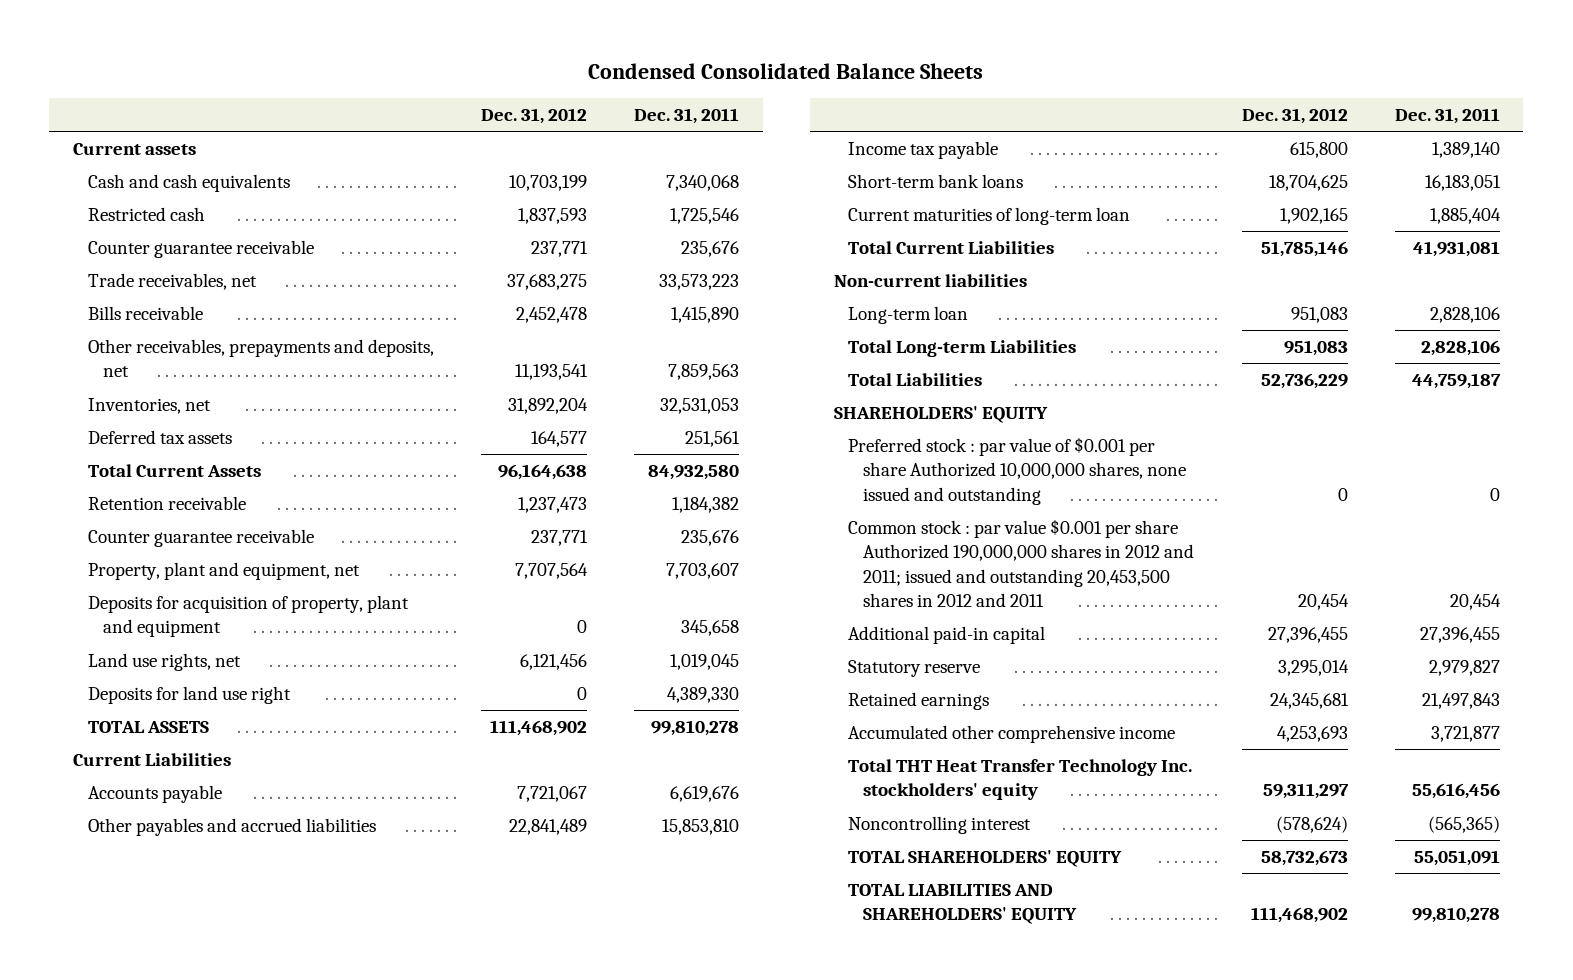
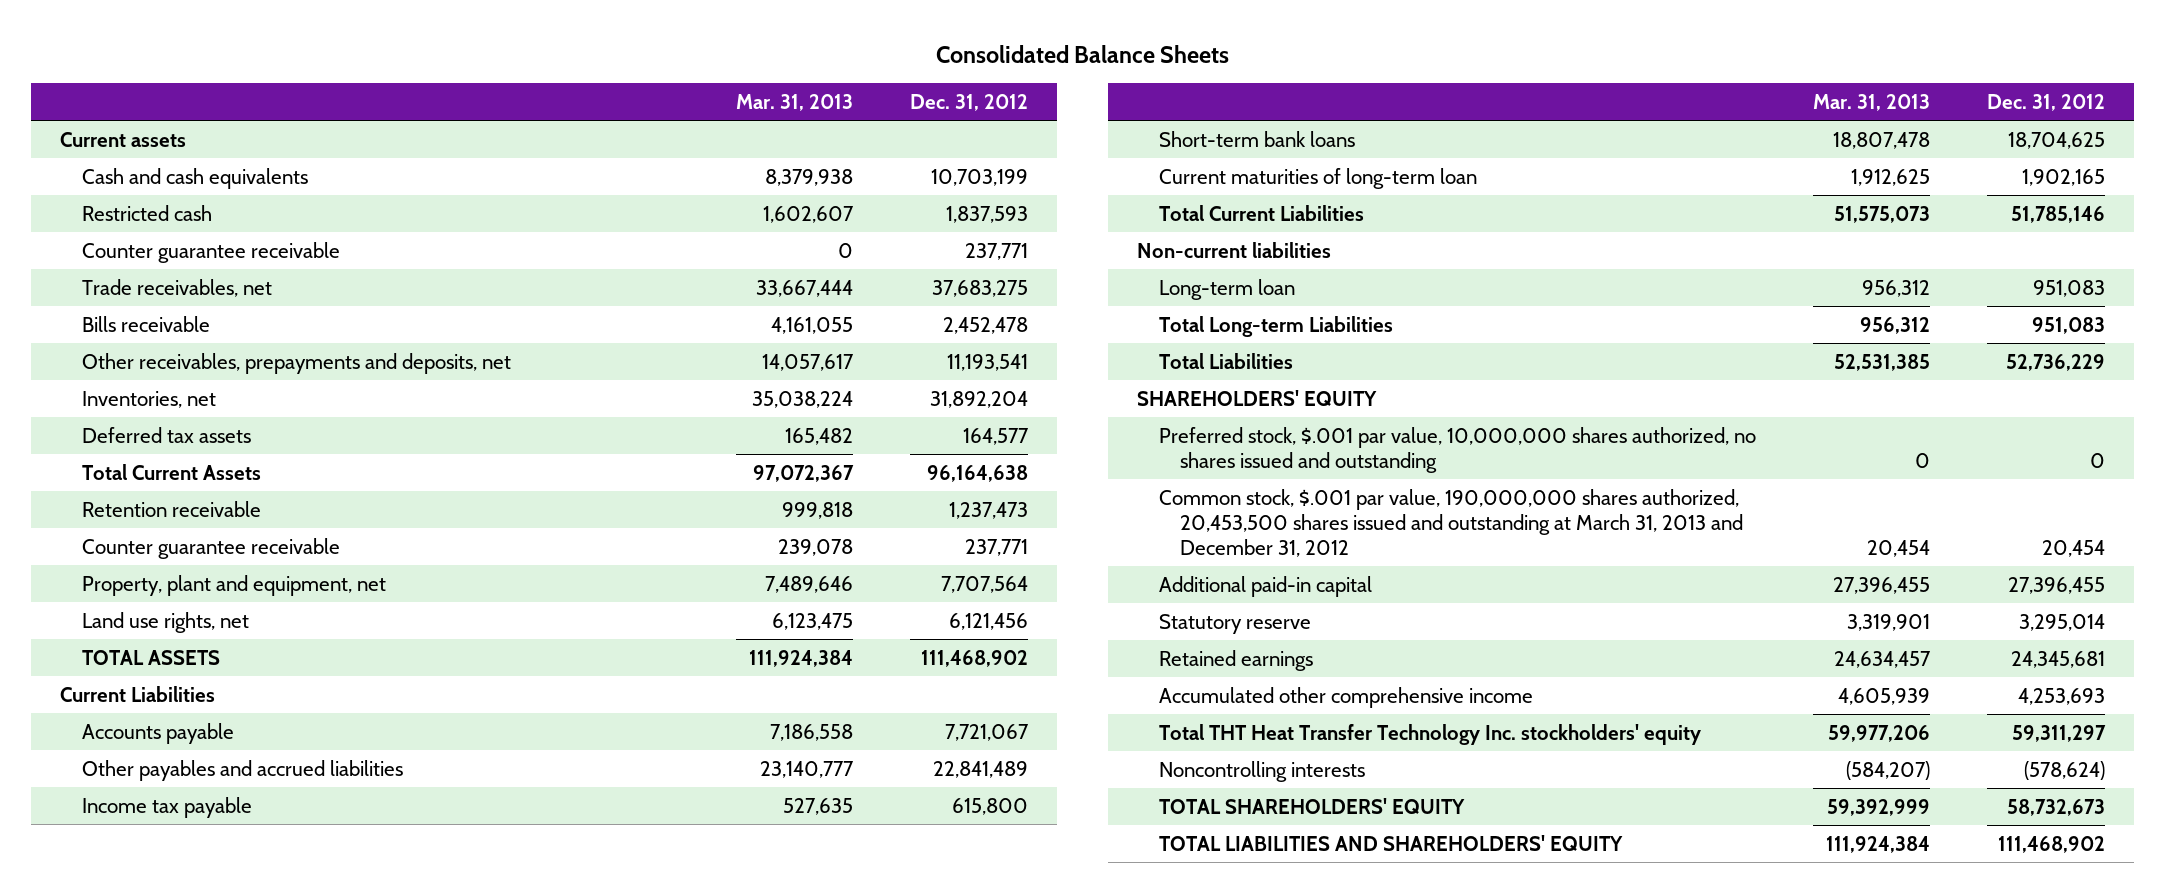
[588,62,984,79] Condensed Consolidated Balance Sheets -> [935,44,1229,63] Consolidated Balance Sheets
[634,107,740,124] Dec. 31, 2011 -> none
none -> [735,93,853,111] Mar. 31, 2013
[87,595,409,638] Deposits for acquisition of property, plant and equipment -> none
[87,686,291,705] Deposits for land use right -> none
[848,437,1187,505] Preferred stock : par value of $0.001 per share Authorized 10,000,000 shares, none issued and outstanding -> [1158,426,1756,473] Preferred stock, $.001 par value, 10,000,000 shares authorized, no shares issued and outstanding
[848,519,1195,607] Common stock : par value $0.001 per share Authorized 190,000,000 shares in 2012 and 2011; issued and outstanding 20,453,500 shares in 2012 and 2011 -> [1158,488,1744,557] Common stock, $.001 par value, 190,000,000 shares authorized, 20,453,500 shares issued and outstanding at March 31, 2013 and December 31, 2012
[848,816,1032,835] Noncontrolling interest -> [1158,760,1365,782] Noncontrolling interests

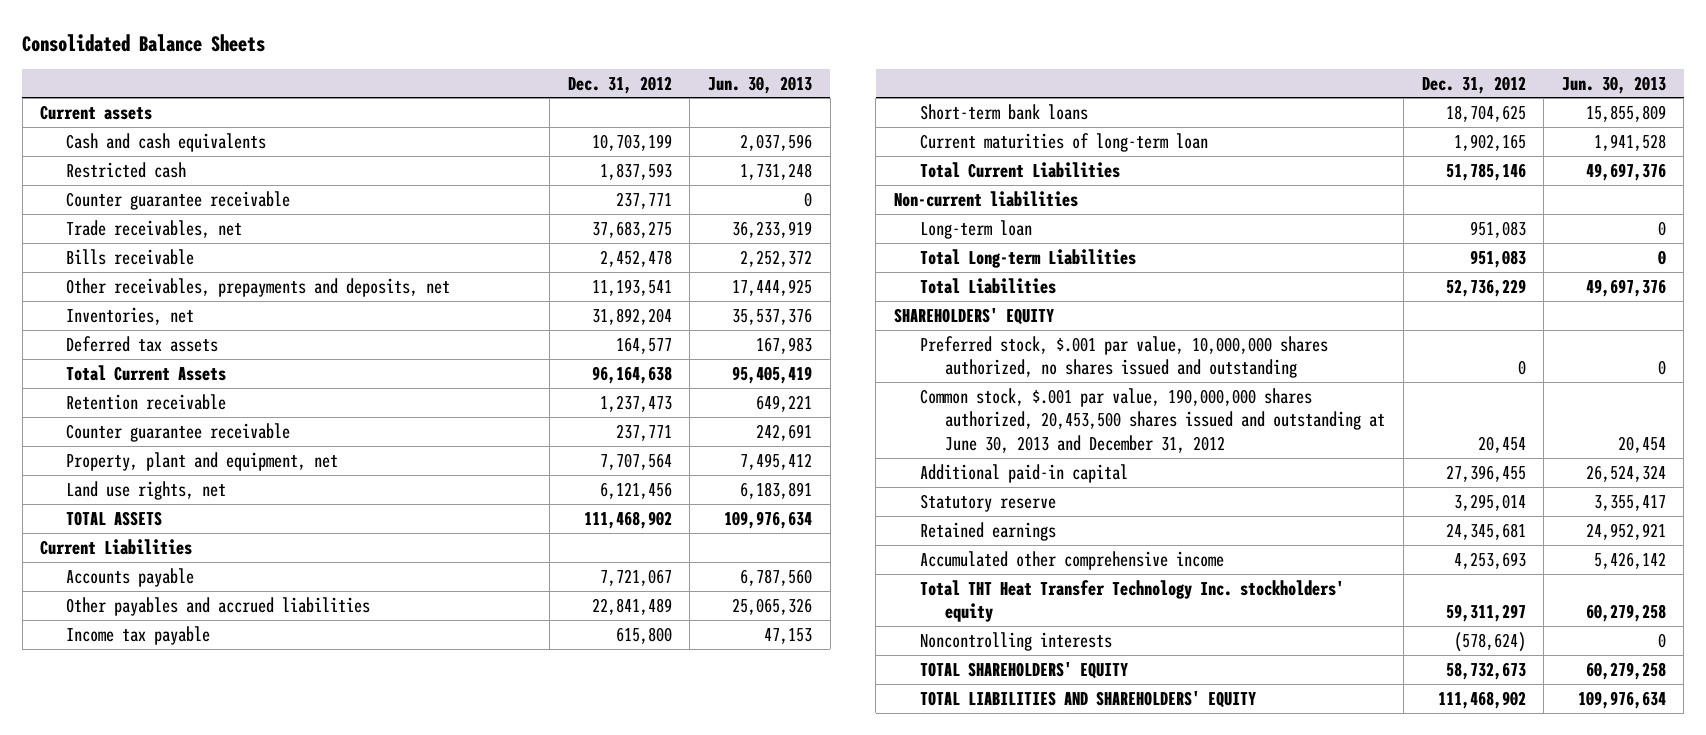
[735,93,853,111] Mar. 31, 2013 -> none
none -> [707,75,812,94] Jun. 30, 2013
[1158,488,1744,557] Common stock, $.001 par value, 190,000,000 shares authorized, 20,453,500 shares issued and outstanding at March 31, 2013 and December 31, 2012 -> [919,387,1386,453] Common stock, $.001 par value, 190,000,000 shares authorized, 20,453,500 shares issued and outstanding at June 30, 2013 and December 31, 2012

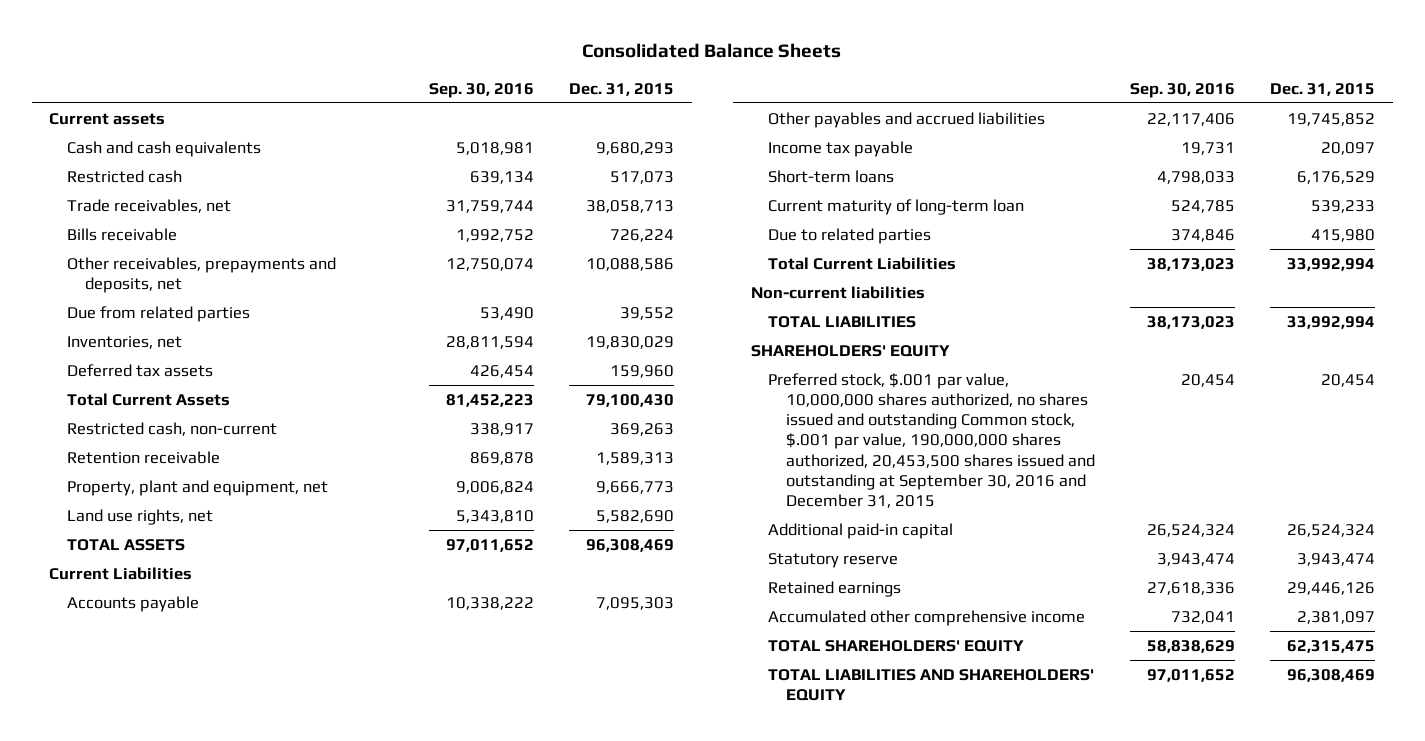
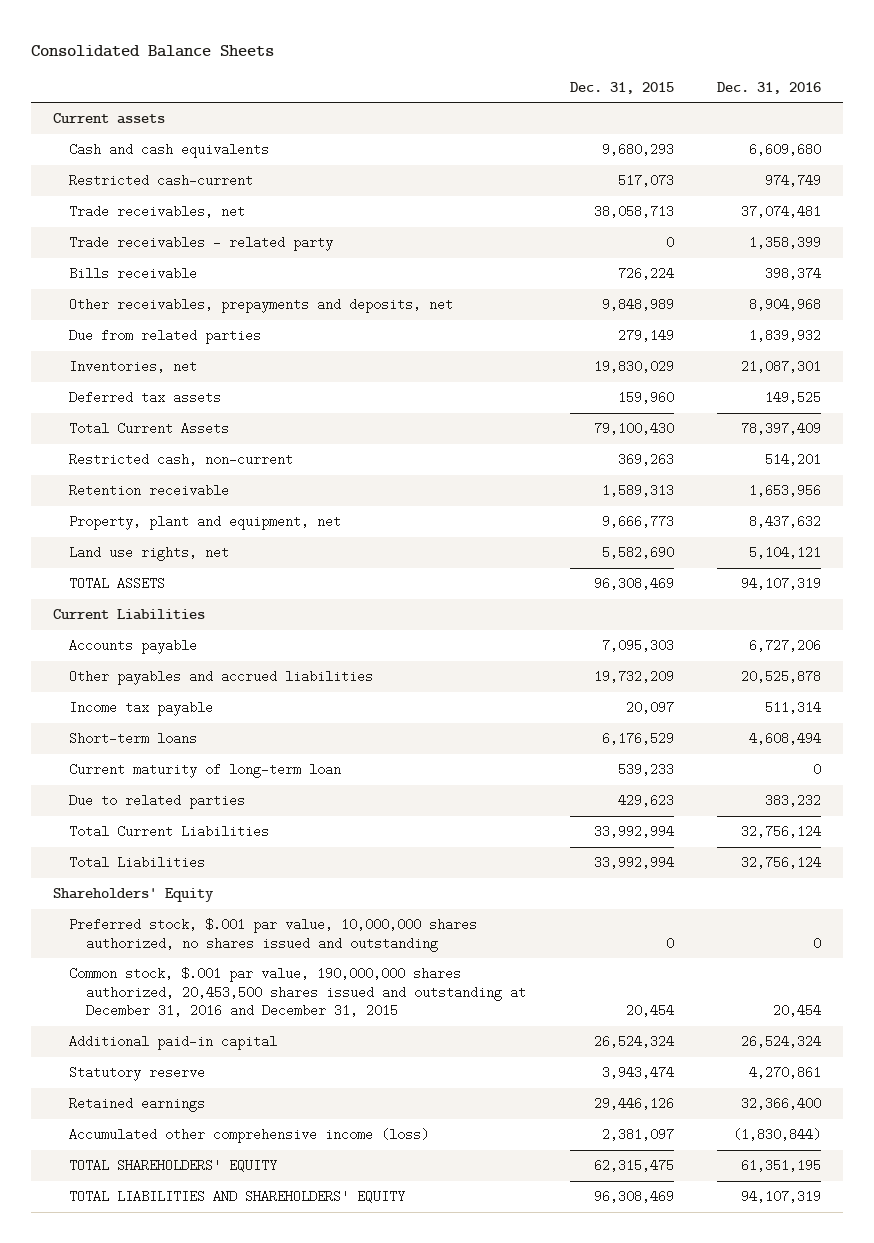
[428,82,534,98] Sep. 30, 2016 -> none
none -> [716,81,821,94] Dec. 31, 2016
[67,169,183,183] Restricted cash -> [69,174,254,188] Restricted cash-current
none -> [69,236,334,252] Trade receivables - related party
[586,257,675,271] 10,088,586 -> [601,298,674,312] 9,848,989
[620,306,675,320] 39,552 -> [617,329,674,343] 279,149
[1287,112,1376,126] 19,745,852 -> [593,670,674,684] 19,732,209
[1311,228,1376,242] 415,980 -> [617,794,674,808] 429,623
[750,285,925,299] Non-current liabilities -> none
[768,315,917,328] TOTAL LIABILITIES -> [69,856,206,870] Total Liabilities
[750,344,950,357] SHAREHOLDERS' EQUITY -> [52,888,214,903] Shareholders' Equity
none -> [69,918,478,952] Preferred stock, $.001 par value, 10,000,000 shares authorized, no shares issued and outstanding
[768,372,1095,509] Preferred stock, $.001 par value, 10,000,000 shares authorized, no shares issued and outstanding Common stock, $.001 par value, 190,000,000 shares authorized, 20,453,500 shares issued and outstanding at September 30, 2016 and December 31, 2015 -> [69,967,527,1018] Common stock, $.001 par value, 190,000,000 shares authorized, 20,453,500 shares issued and outstanding at December 31, 2016 and December 31, 2015
[768,609,1086,626] Accumulated other comprehensive income -> [69,1128,430,1144] Accumulated other comprehensive income (loss)

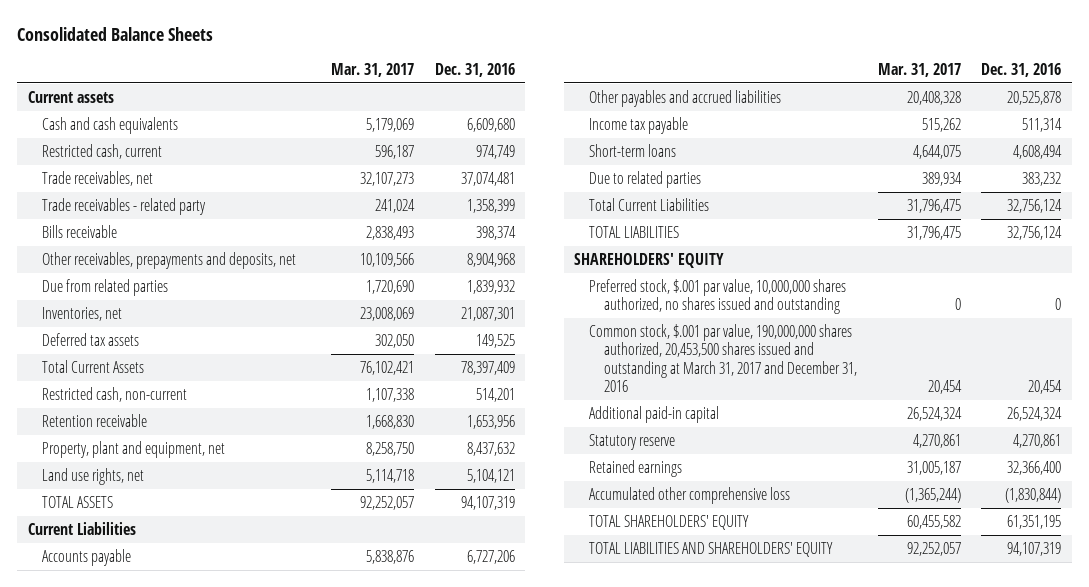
[569,81,674,94] Dec. 31, 2015 -> none
none -> [331,62,415,77] Mar. 31, 2017
[69,174,254,188] Restricted cash-current -> [42,143,163,159] Restricted cash, current
[69,763,342,779] Current maturity of long-term loan -> none
[69,856,206,870] Total Liabilities -> [588,225,679,238] TOTAL LIABILITIES
[52,888,214,903] Shareholders' Equity -> [574,252,725,268] SHAREHOLDERS' EQUITY
[69,967,527,1018] Common stock, $.001 par value, 190,000,000 shares authorized, 20,453,500 shares issued and outstanding at December 31, 2016 and December 31, 2015 -> [588,323,857,393] Common stock, $.001 par value, 190,000,000 shares authorized, 20,453,500 shares issued and outstanding at March 31, 2017 and December 31, 2016
[69,1128,430,1144] Accumulated other comprehensive income (loss) -> [588,486,790,504] Accumulated other comprehensive loss

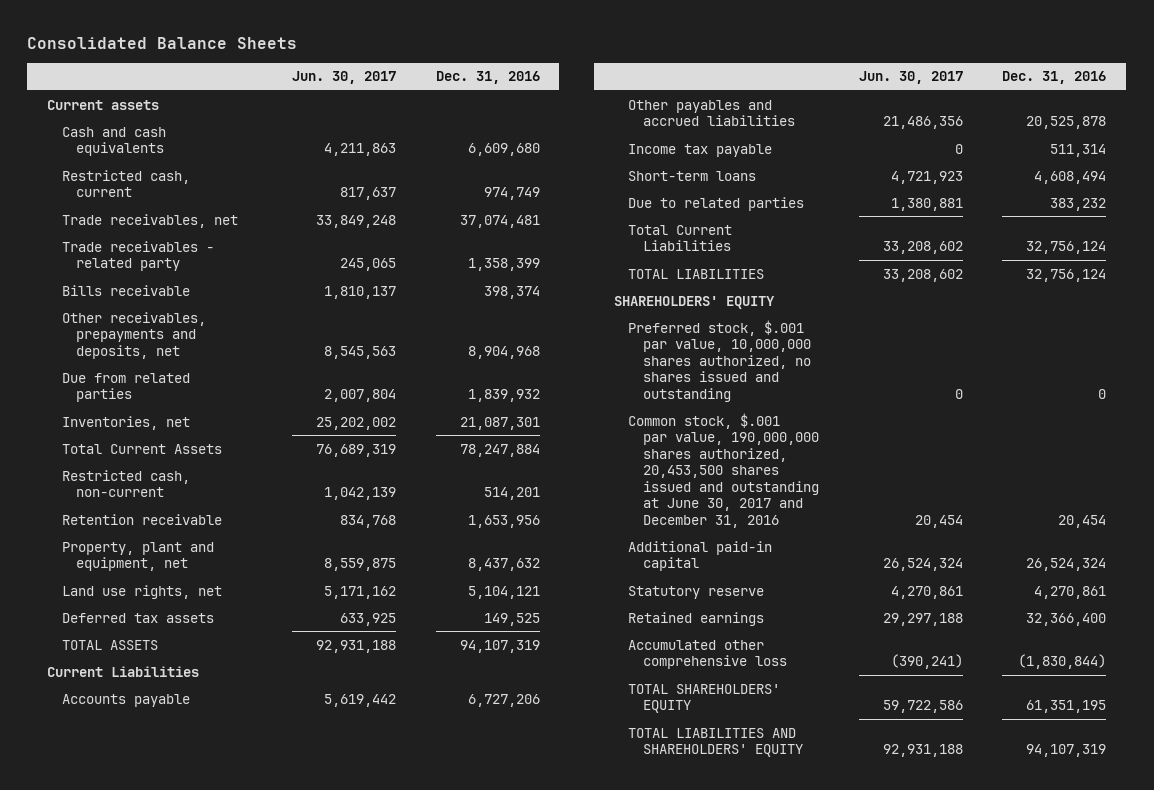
[331,62,415,77] Mar. 31, 2017 -> none
none -> [291,71,396,85] Jun. 30, 2017
[461,360,516,375] 78,397,409 -> [459,443,540,457] 78,247,884
[42,332,140,346] Deferred tax assets -> [61,612,214,623] Deferred tax assets
[588,323,857,393] Common stock, $.001 par value, 190,000,000 shares authorized, 20,453,500 shares issued and outstanding at March 31, 2017 and December 31, 2016 -> [628,412,819,528] Common stock, $.001 par value, 190,000,000 shares authorized, 20,453,500 shares issued and outstanding at June 30, 2017 and December 31, 2016

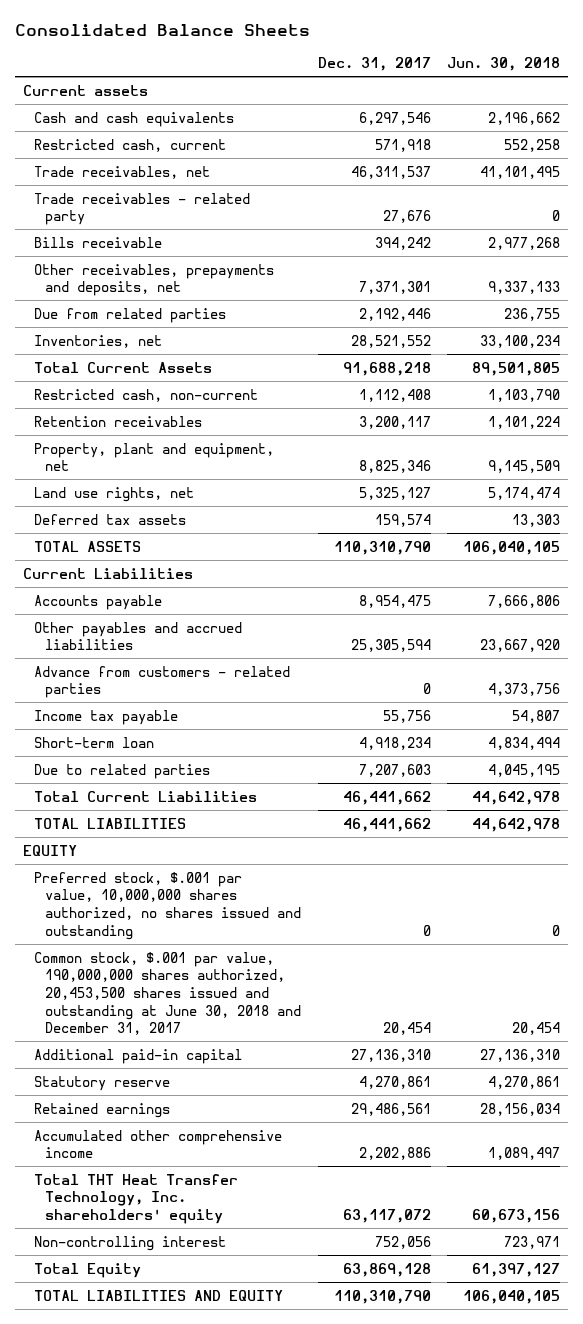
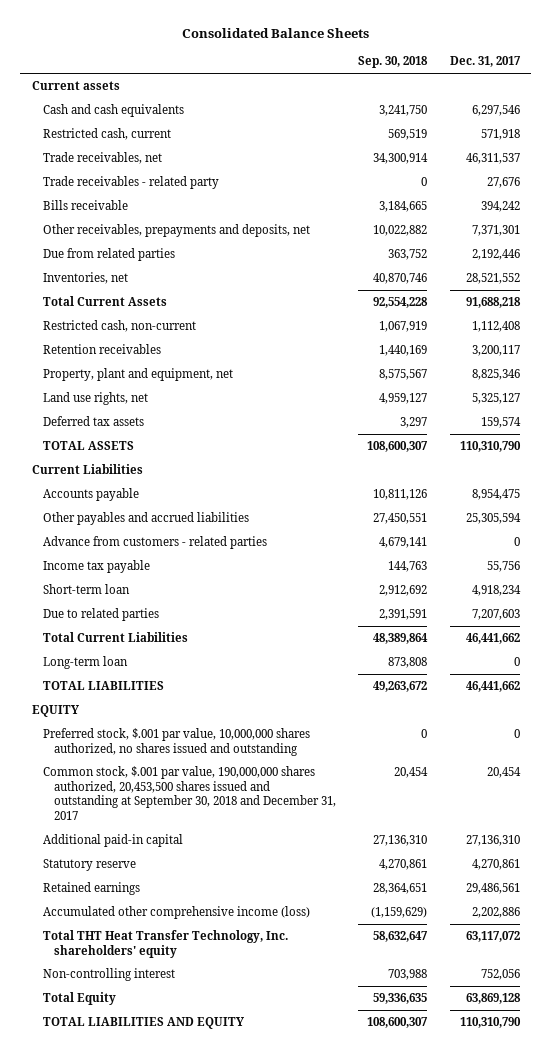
[447,57,561,72] Jun. 30, 2018 -> none
none -> [358,56,429,69] Sep. 30, 2018
none -> [42,655,128,669] Long-term loan
[33,951,302,1036] Common stock, $.001 par value, 190,000,000 shares authorized, 20,453,500 shares issued and outstanding at June 30, 2018 and December 31, 2017 -> [42,765,336,820] Common stock, $.001 par value, 190,000,000 shares authorized, 20,453,500 shares issued and outstanding at September 30, 2018 and December 31, 2017
[33,1129,282,1159] Accumulated other comprehensive income -> [42,905,310,919] Accumulated other comprehensive income (loss)

